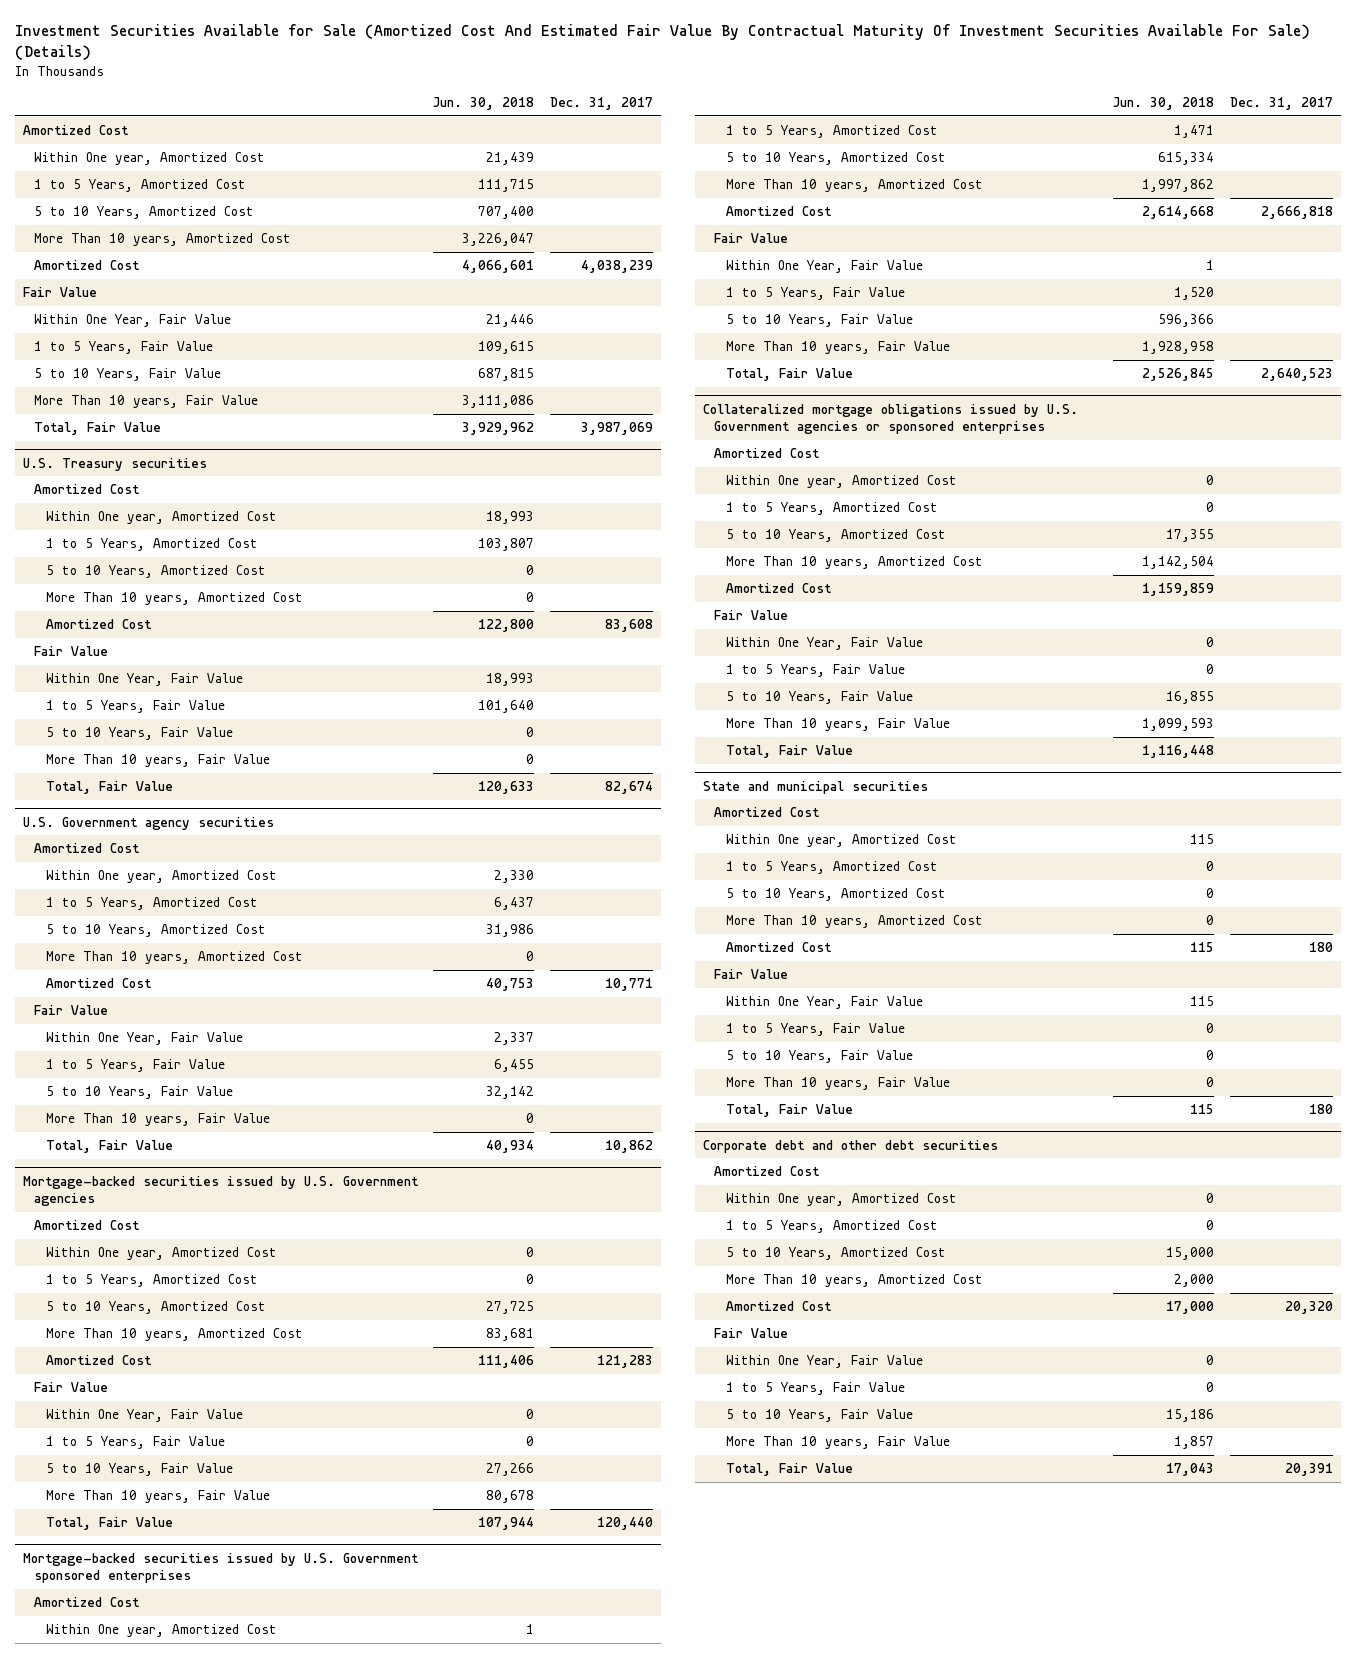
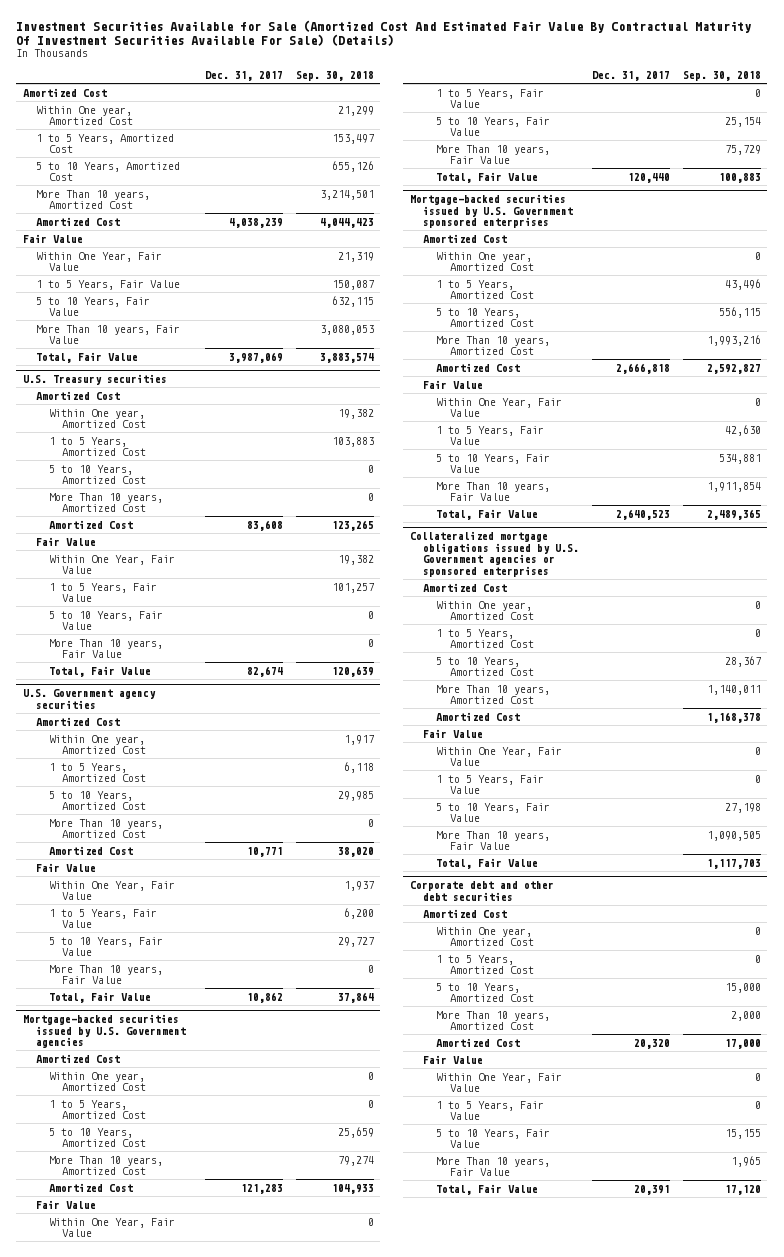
[433,97,535,111] Jun. 30, 2018 -> none
none -> [295,71,374,82] Sep. 30, 2018
[702,780,928,794] State and municipal securities -> none
[714,806,821,817] Amortized Cost -> none
[725,833,957,847] Within One year, Amortized Cost -> none
[725,860,938,874] 1 to 5 Years, Amortized Cost -> none
[725,887,946,901] 5 to 10 Years, Amortized Cost -> none
[725,914,983,928] More Than 10 years, Amortized Cost -> none
[725,941,832,952] Amortized Cost -> none
[714,968,789,979] Fair Value -> none
[725,995,923,1009] Within One Year, Fair Value -> none
[725,1022,905,1036] 1 to 5 Years, Fair Value -> none
[725,1049,913,1063] 5 to 10 Years, Fair Value -> none
[725,1076,950,1090] More Than 10 years, Fair Value -> none
[725,1103,853,1117] Total, Fair Value -> none

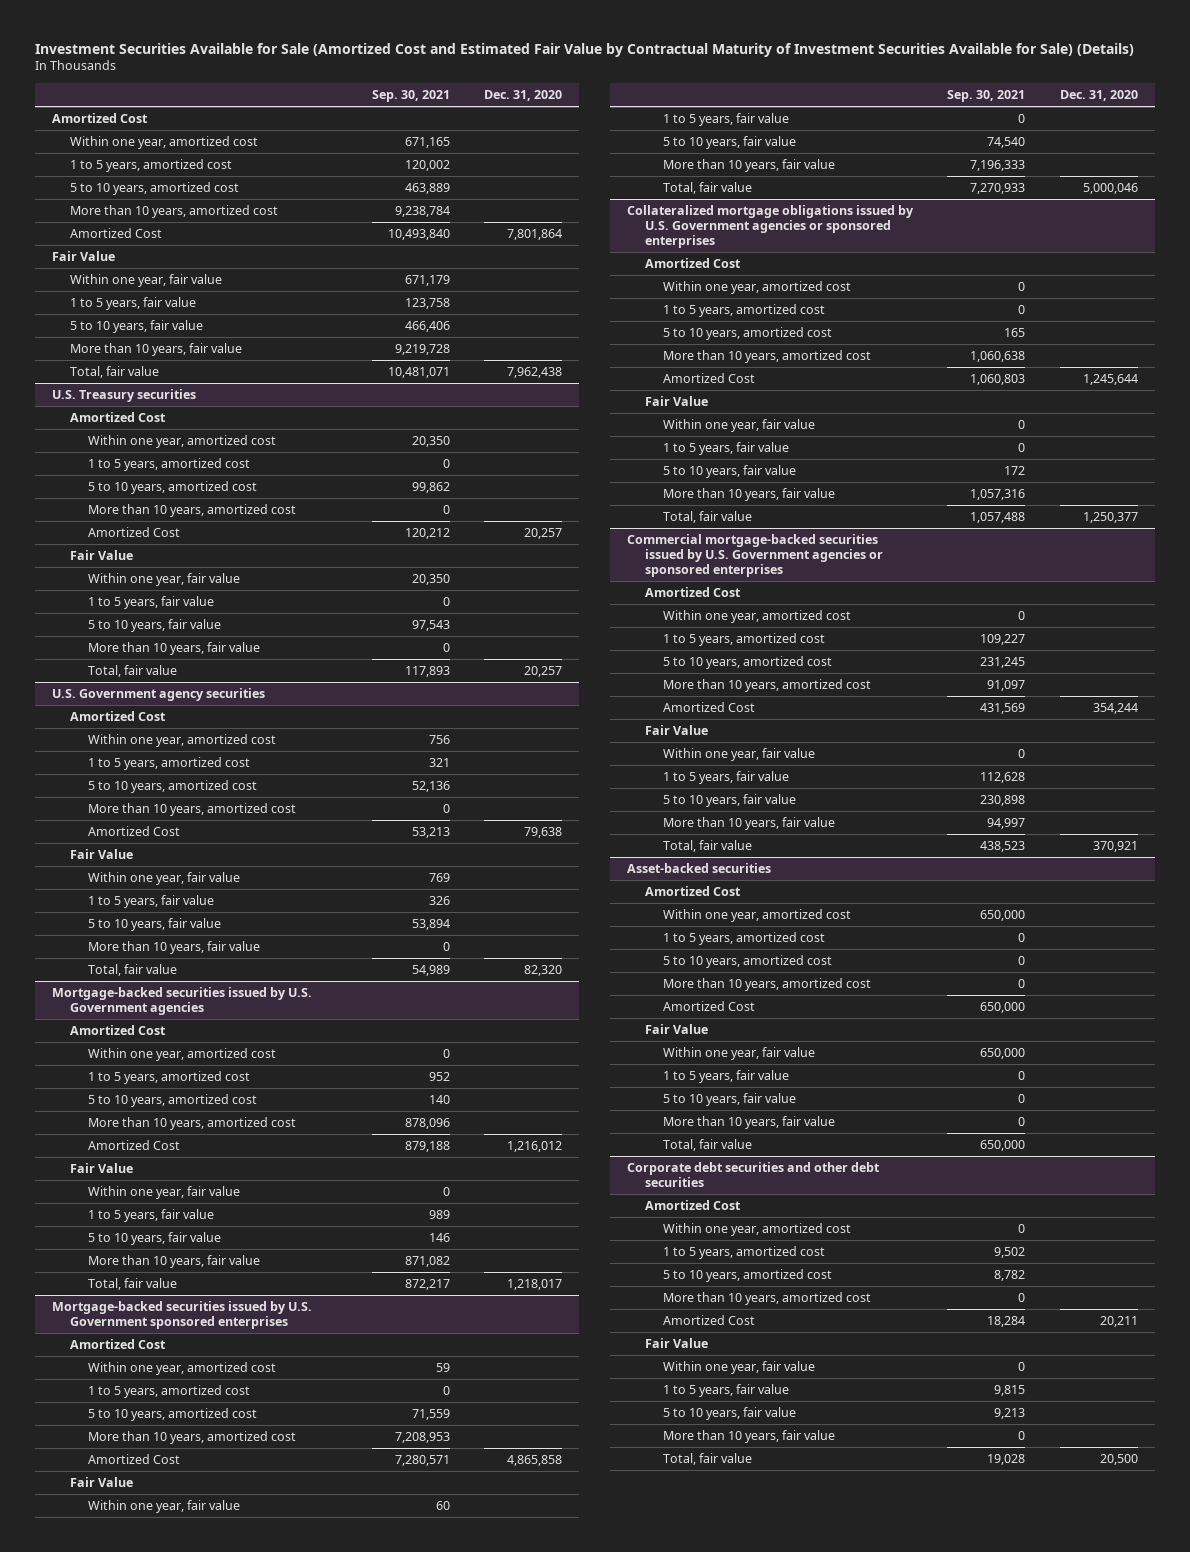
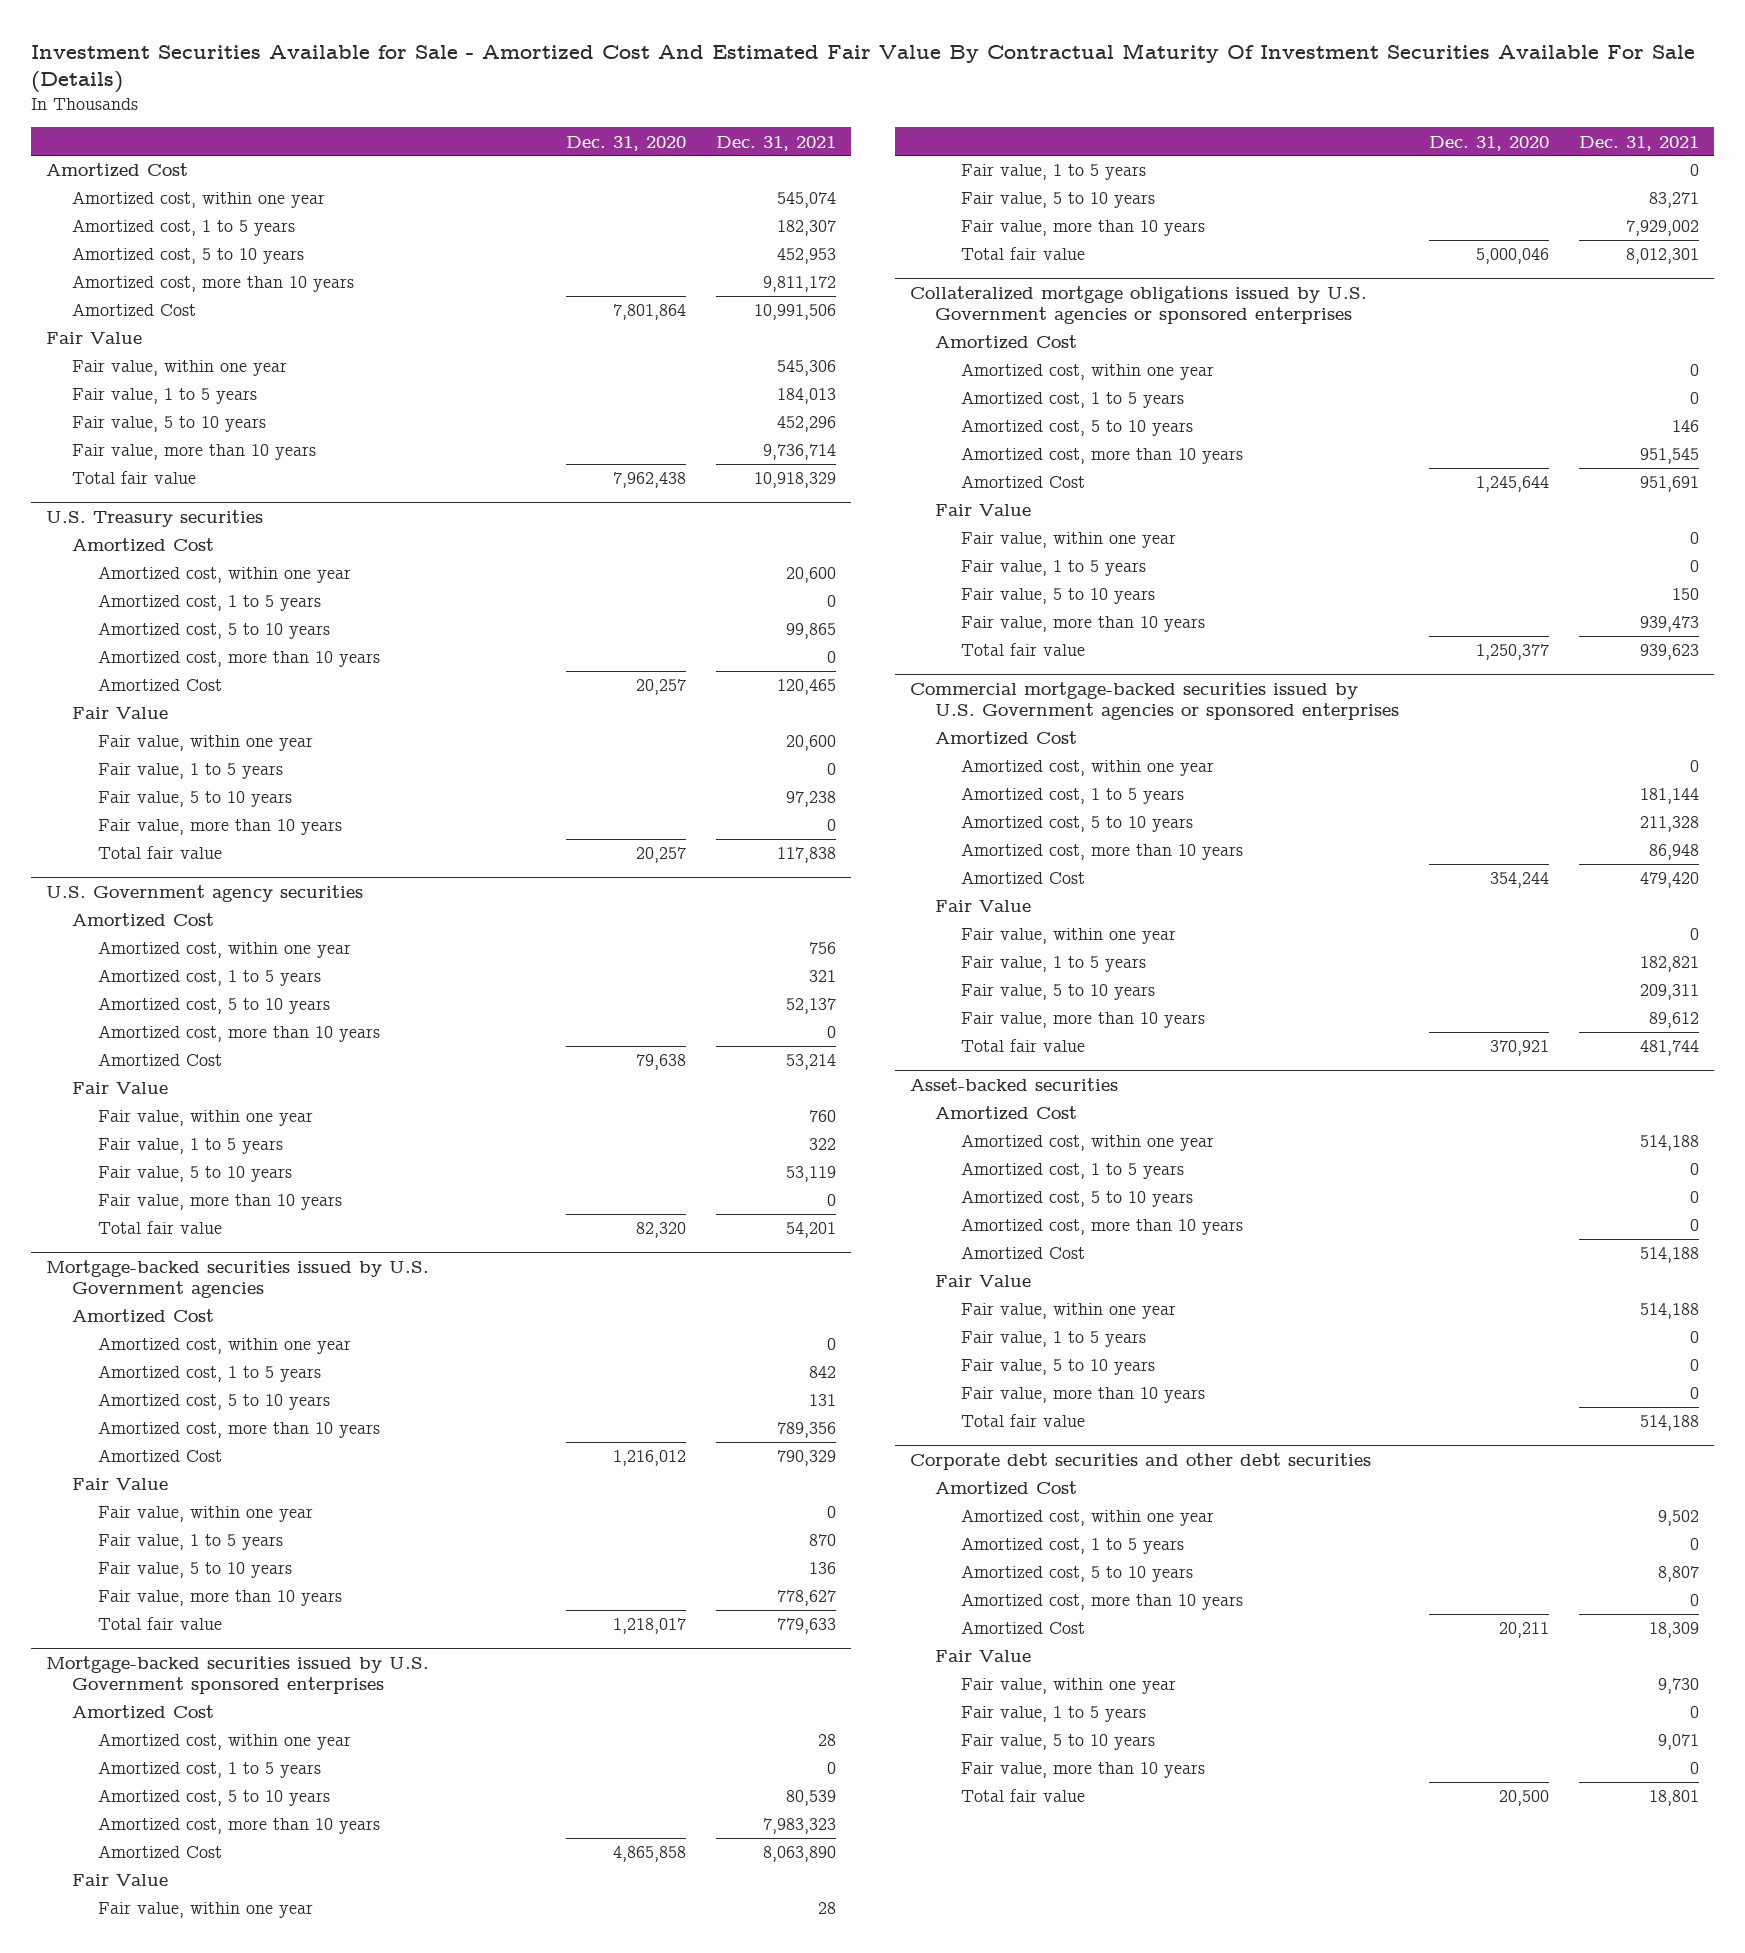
[34,42,1134,57] Investment Securities Available for Sale (Amortized Cost and Estimated Fair Value by Contractual Maturity of Investment Securities Available for Sale) (Details) -> [31,42,1696,93] Investment Securities Available for Sale - Amortized Cost And Estimated Fair Value By Contractual Maturity Of Investment Securities Available For Sale (Details)
[372,89,451,102] Sep. 30, 2021 -> none
none -> [715,135,836,151] Dec. 31, 2021
[70,136,259,150] Within one year, amortized cost -> [71,191,325,209] Amortized cost, within one year
[70,159,233,173] 1 to 5 years, amortized cost -> [71,219,295,237] Amortized cost, 1 to 5 years
[70,182,240,196] 5 to 10 years, amortized cost -> [71,247,304,265] Amortized cost, 5 to 10 years
[70,205,279,219] More than 10 years, amortized cost -> [71,275,354,293] Amortized cost, more than 10 years
[70,274,223,288] Within one year, fair value -> [71,360,287,377] Fair value, within one year
[70,297,197,311] 1 to 5 years, fair value -> [71,388,257,405] Fair value, 1 to 5 years
[70,320,204,334] 5 to 10 years, fair value -> [71,416,266,433] Fair value, 5 to 10 years
[70,343,243,357] More than 10 years, fair value -> [71,444,316,461] Fair value, more than 10 years
[70,366,160,379] Total, fair value -> [71,471,196,485] Total fair value
[88,435,277,449] Within one year, amortized cost -> [97,566,351,584] Amortized cost, within one year
[88,458,251,472] 1 to 5 years, amortized cost -> [97,594,321,612] Amortized cost, 1 to 5 years
[88,481,258,495] 5 to 10 years, amortized cost -> [97,622,330,640] Amortized cost, 5 to 10 years
[88,504,297,518] More than 10 years, amortized cost -> [97,650,380,668] Amortized cost, more than 10 years
[88,573,241,587] Within one year, fair value -> [97,735,313,752] Fair value, within one year
[88,596,215,610] 1 to 5 years, fair value -> [97,763,283,780] Fair value, 1 to 5 years
[88,619,222,633] 5 to 10 years, fair value -> [97,791,292,808] Fair value, 5 to 10 years
[88,642,261,656] More than 10 years, fair value -> [97,819,342,836] Fair value, more than 10 years
[88,665,178,678] Total, fair value -> [97,846,222,860] Total fair value
[88,734,277,748] Within one year, amortized cost -> [97,941,351,959] Amortized cost, within one year
[88,757,251,771] 1 to 5 years, amortized cost -> [97,969,321,987] Amortized cost, 1 to 5 years
[88,780,258,794] 5 to 10 years, amortized cost -> [97,997,330,1015] Amortized cost, 5 to 10 years
[88,803,297,817] More than 10 years, amortized cost -> [97,1025,380,1043] Amortized cost, more than 10 years
[88,872,241,886] Within one year, fair value -> [97,1110,313,1127] Fair value, within one year
[88,895,215,909] 1 to 5 years, fair value -> [97,1138,283,1155] Fair value, 1 to 5 years
[88,918,222,932] 5 to 10 years, fair value -> [97,1166,292,1183] Fair value, 5 to 10 years
[88,941,261,955] More than 10 years, fair value -> [97,1194,342,1211] Fair value, more than 10 years
[88,964,178,977] Total, fair value -> [97,1221,222,1235] Total fair value
[88,1048,277,1062] Within one year, amortized cost -> [97,1337,351,1355] Amortized cost, within one year
[88,1071,251,1085] 1 to 5 years, amortized cost -> [97,1365,321,1383] Amortized cost, 1 to 5 years
[88,1094,258,1108] 5 to 10 years, amortized cost -> [97,1393,330,1411] Amortized cost, 5 to 10 years
[88,1117,297,1131] More than 10 years, amortized cost -> [97,1421,380,1439] Amortized cost, more than 10 years
[88,1186,241,1200] Within one year, fair value -> [97,1506,313,1523] Fair value, within one year
[88,1209,215,1223] 1 to 5 years, fair value -> [97,1534,283,1551] Fair value, 1 to 5 years
[88,1232,222,1246] 5 to 10 years, fair value -> [97,1562,292,1579] Fair value, 5 to 10 years
[88,1255,261,1269] More than 10 years, fair value -> [97,1590,342,1607] Fair value, more than 10 years
[88,1278,178,1291] Total, fair value -> [97,1617,222,1631] Total fair value
[88,1362,277,1376] Within one year, amortized cost -> [97,1733,351,1751] Amortized cost, within one year
[88,1385,251,1399] 1 to 5 years, amortized cost -> [97,1761,321,1779] Amortized cost, 1 to 5 years
[88,1408,258,1422] 5 to 10 years, amortized cost -> [97,1789,330,1807] Amortized cost, 5 to 10 years
[88,1431,297,1445] More than 10 years, amortized cost -> [97,1817,380,1835] Amortized cost, more than 10 years
[88,1500,241,1514] Within one year, fair value -> [97,1902,313,1919] Fair value, within one year
[663,113,790,127] 1 to 5 years, fair value -> [961,164,1147,181] Fair value, 1 to 5 years
[663,136,797,150] 5 to 10 years, fair value -> [961,192,1156,209] Fair value, 5 to 10 years
[663,159,836,173] More than 10 years, fair value -> [961,220,1206,237] Fair value, more than 10 years
[663,182,753,195] Total, fair value -> [961,247,1086,261] Total fair value
[663,281,852,295] Within one year, amortized cost -> [961,363,1215,381] Amortized cost, within one year
[663,304,826,318] 1 to 5 years, amortized cost -> [961,391,1185,409] Amortized cost, 1 to 5 years
[663,327,833,341] 5 to 10 years, amortized cost -> [961,419,1194,437] Amortized cost, 5 to 10 years
[663,350,872,364] More than 10 years, amortized cost -> [961,447,1244,465] Amortized cost, more than 10 years
[663,419,816,433] Within one year, fair value -> [961,532,1177,549] Fair value, within one year
[663,442,790,456] 1 to 5 years, fair value -> [961,560,1147,577] Fair value, 1 to 5 years
[663,465,797,479] 5 to 10 years, fair value -> [961,588,1156,605] Fair value, 5 to 10 years
[663,488,836,502] More than 10 years, fair value -> [961,616,1206,633] Fair value, more than 10 years
[663,511,753,524] Total, fair value -> [961,643,1086,657] Total fair value
[663,610,852,624] Within one year, amortized cost -> [961,759,1215,777] Amortized cost, within one year
[663,633,826,647] 1 to 5 years, amortized cost -> [961,787,1185,805] Amortized cost, 1 to 5 years
[663,656,833,670] 5 to 10 years, amortized cost -> [961,815,1194,833] Amortized cost, 5 to 10 years
[663,679,872,693] More than 10 years, amortized cost -> [961,843,1244,861] Amortized cost, more than 10 years
[663,748,816,762] Within one year, fair value -> [961,928,1177,945] Fair value, within one year
[663,771,790,785] 1 to 5 years, fair value -> [961,956,1147,973] Fair value, 1 to 5 years
[663,794,797,808] 5 to 10 years, fair value -> [961,984,1156,1001] Fair value, 5 to 10 years
[663,817,836,831] More than 10 years, fair value -> [961,1012,1206,1029] Fair value, more than 10 years
[663,840,753,853] Total, fair value -> [961,1039,1086,1053] Total fair value
[663,909,852,923] Within one year, amortized cost -> [961,1134,1215,1152] Amortized cost, within one year
[663,932,826,946] 1 to 5 years, amortized cost -> [961,1162,1185,1180] Amortized cost, 1 to 5 years
[663,955,833,969] 5 to 10 years, amortized cost -> [961,1190,1194,1208] Amortized cost, 5 to 10 years
[663,978,872,992] More than 10 years, amortized cost -> [961,1218,1244,1236] Amortized cost, more than 10 years
[663,1047,816,1061] Within one year, fair value -> [961,1303,1177,1320] Fair value, within one year
[663,1070,790,1084] 1 to 5 years, fair value -> [961,1331,1147,1348] Fair value, 1 to 5 years
[663,1093,797,1107] 5 to 10 years, fair value -> [961,1359,1156,1376] Fair value, 5 to 10 years
[663,1116,836,1130] More than 10 years, fair value -> [961,1387,1206,1404] Fair value, more than 10 years
[663,1139,753,1152] Total, fair value -> [961,1414,1086,1428] Total fair value
[663,1223,852,1237] Within one year, amortized cost -> [961,1509,1215,1527] Amortized cost, within one year
[663,1246,826,1260] 1 to 5 years, amortized cost -> [961,1537,1185,1555] Amortized cost, 1 to 5 years
[663,1269,833,1283] 5 to 10 years, amortized cost -> [961,1565,1194,1583] Amortized cost, 5 to 10 years
[663,1292,872,1306] More than 10 years, amortized cost -> [961,1593,1244,1611] Amortized cost, more than 10 years
[663,1361,816,1375] Within one year, fair value -> [961,1678,1177,1695] Fair value, within one year
[663,1384,790,1398] 1 to 5 years, fair value -> [961,1706,1147,1723] Fair value, 1 to 5 years
[663,1407,797,1421] 5 to 10 years, fair value -> [961,1734,1156,1751] Fair value, 5 to 10 years
[663,1430,836,1444] More than 10 years, fair value -> [961,1762,1206,1779] Fair value, more than 10 years
[663,1453,753,1466] Total, fair value -> [961,1789,1086,1803] Total fair value

